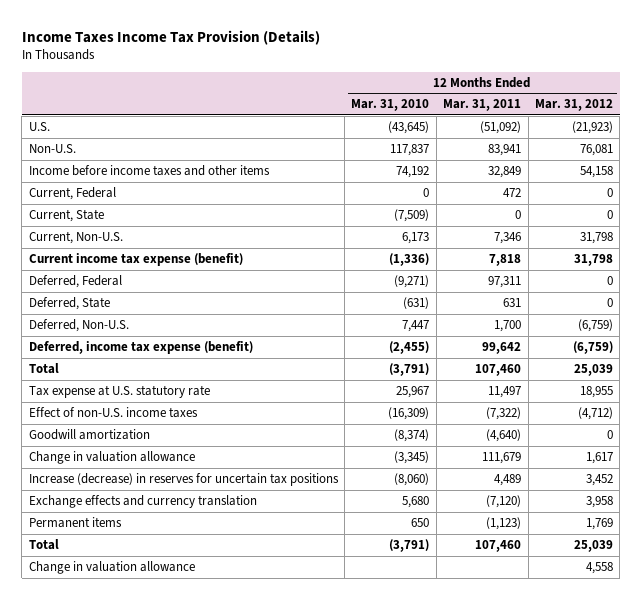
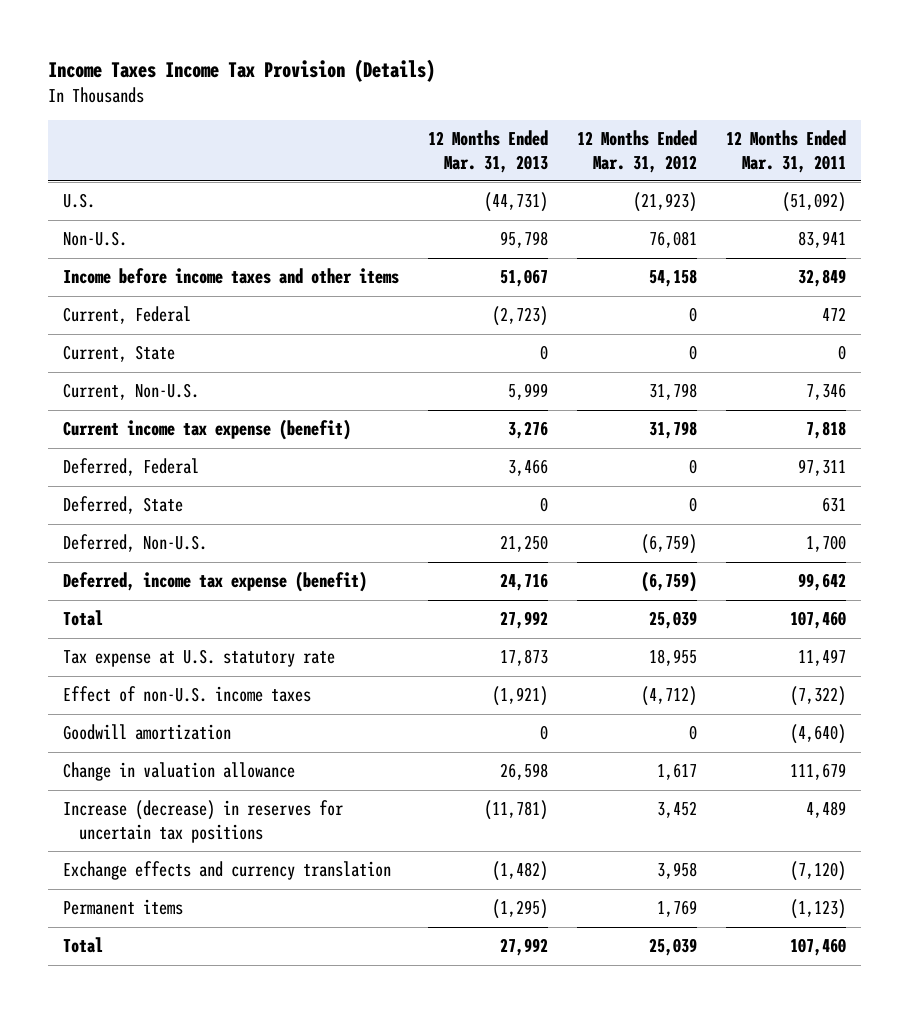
[351,99,430,112] Mar. 31, 2010 -> none
none -> [428,129,549,173] 12 Months Ended Mar. 31, 2013
[28,561,195,575] Change in valuation allowance -> none

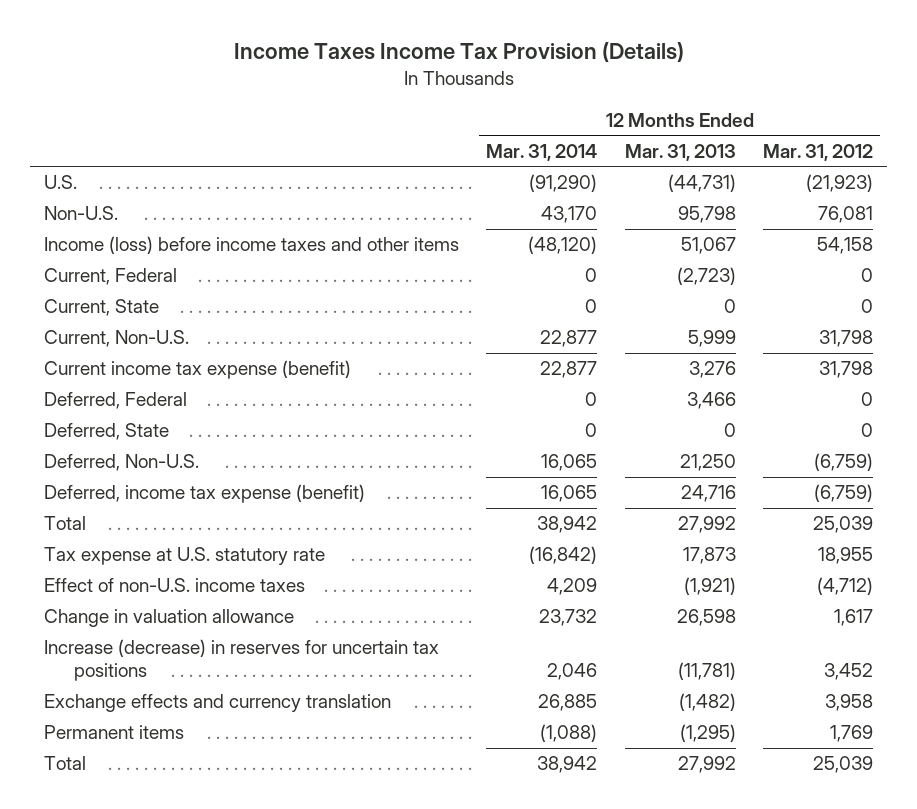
[726,129,847,173] 12 Months Ended Mar. 31, 2011 -> none
none -> [486,143,598,161] Mar. 31, 2014
[62,268,399,285] Income before income taxes and other items -> [43,236,459,255] Income (loss) before income taxes and other items
[62,724,231,741] Goodwill amortization -> none

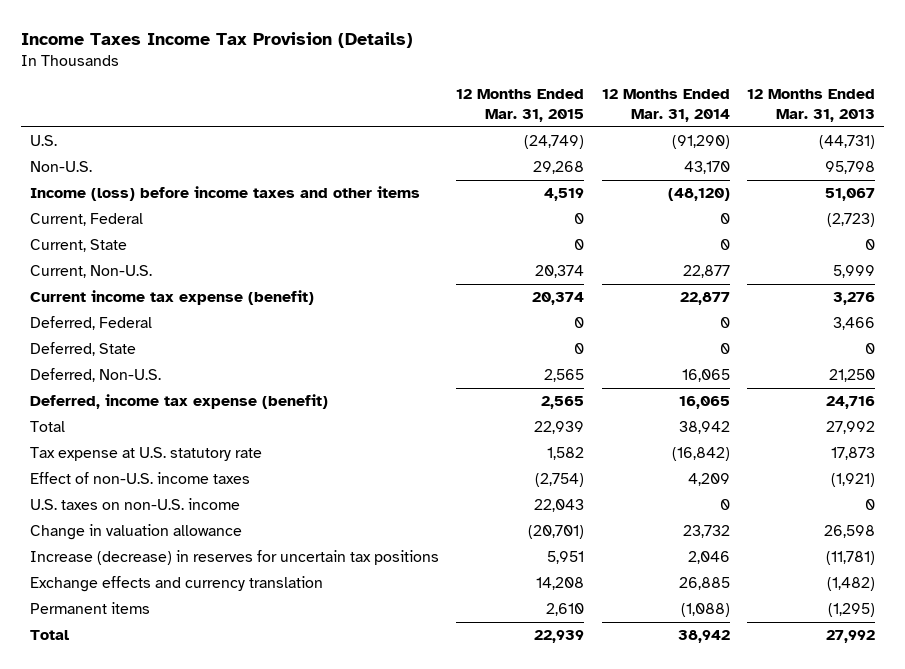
[763,143,874,161] Mar. 31, 2012 -> none
none -> [456,89,585,122] 12 Months Ended Mar. 31, 2015
none -> [30,498,241,511] U.S. taxes on non-U.S. income

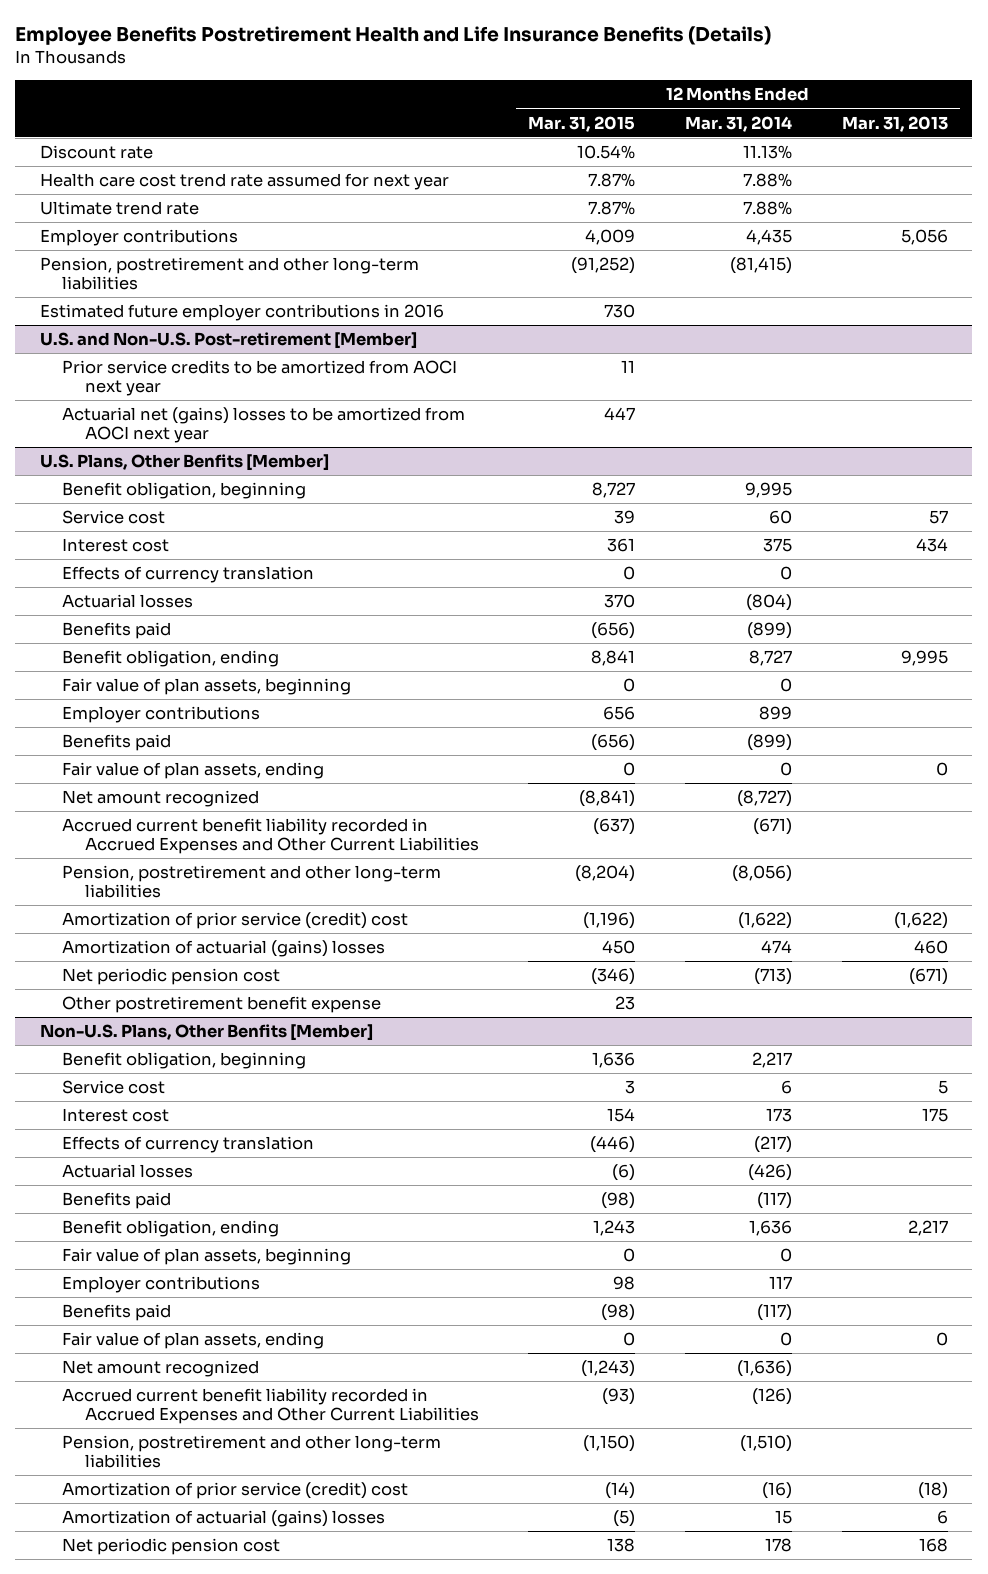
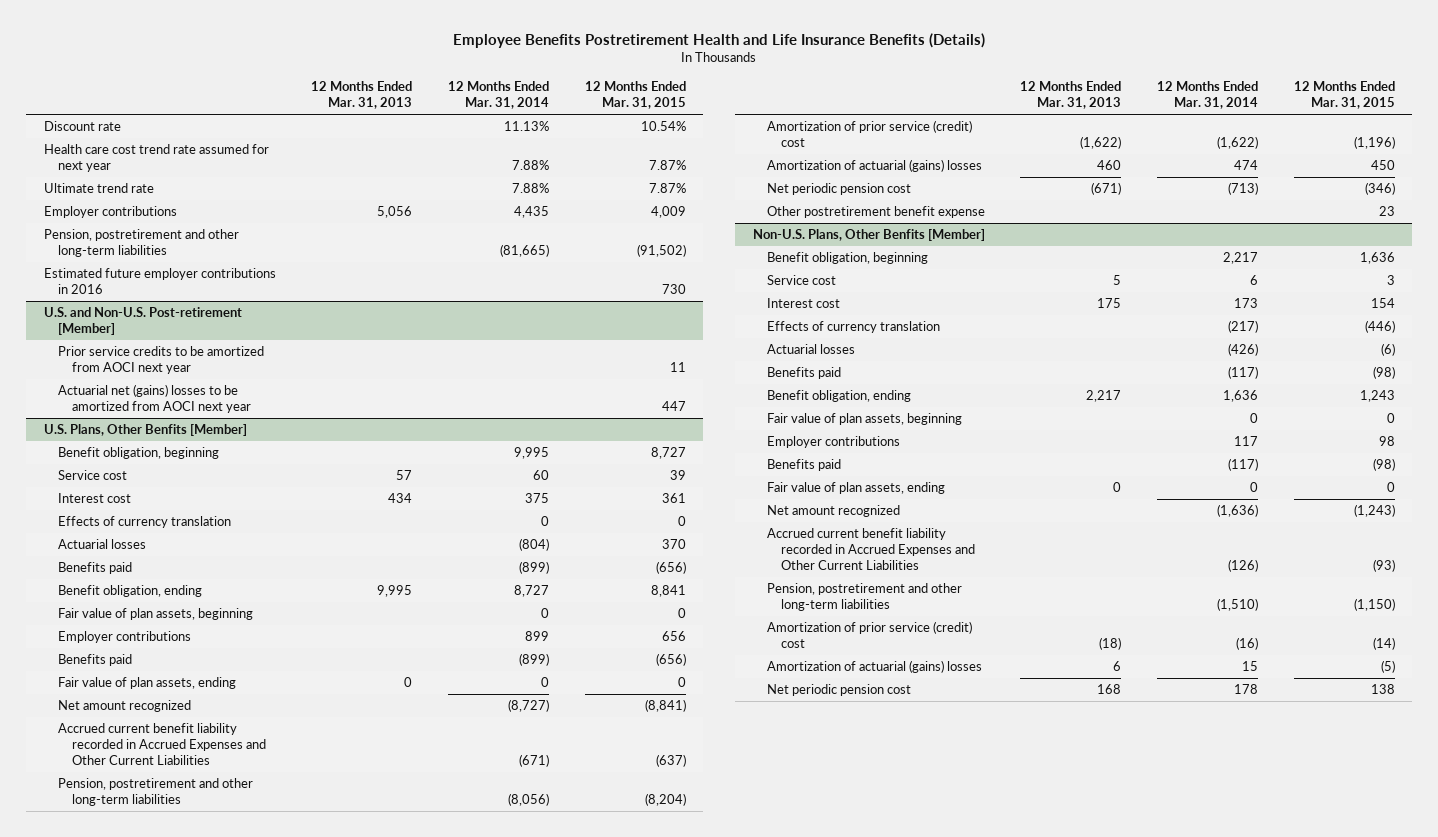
[571,257,636,275] (91,252) -> [636,244,686,258] (91,502)
[729,257,792,275] (81,415) -> [499,244,549,258] (81,665)

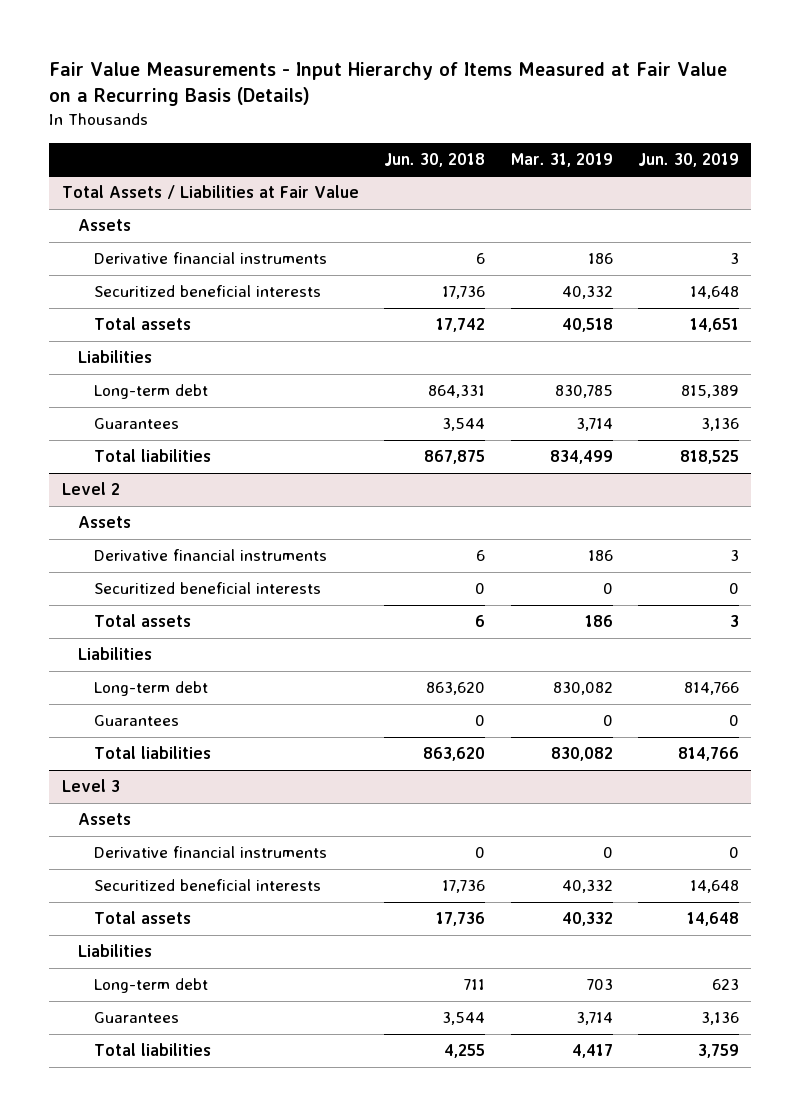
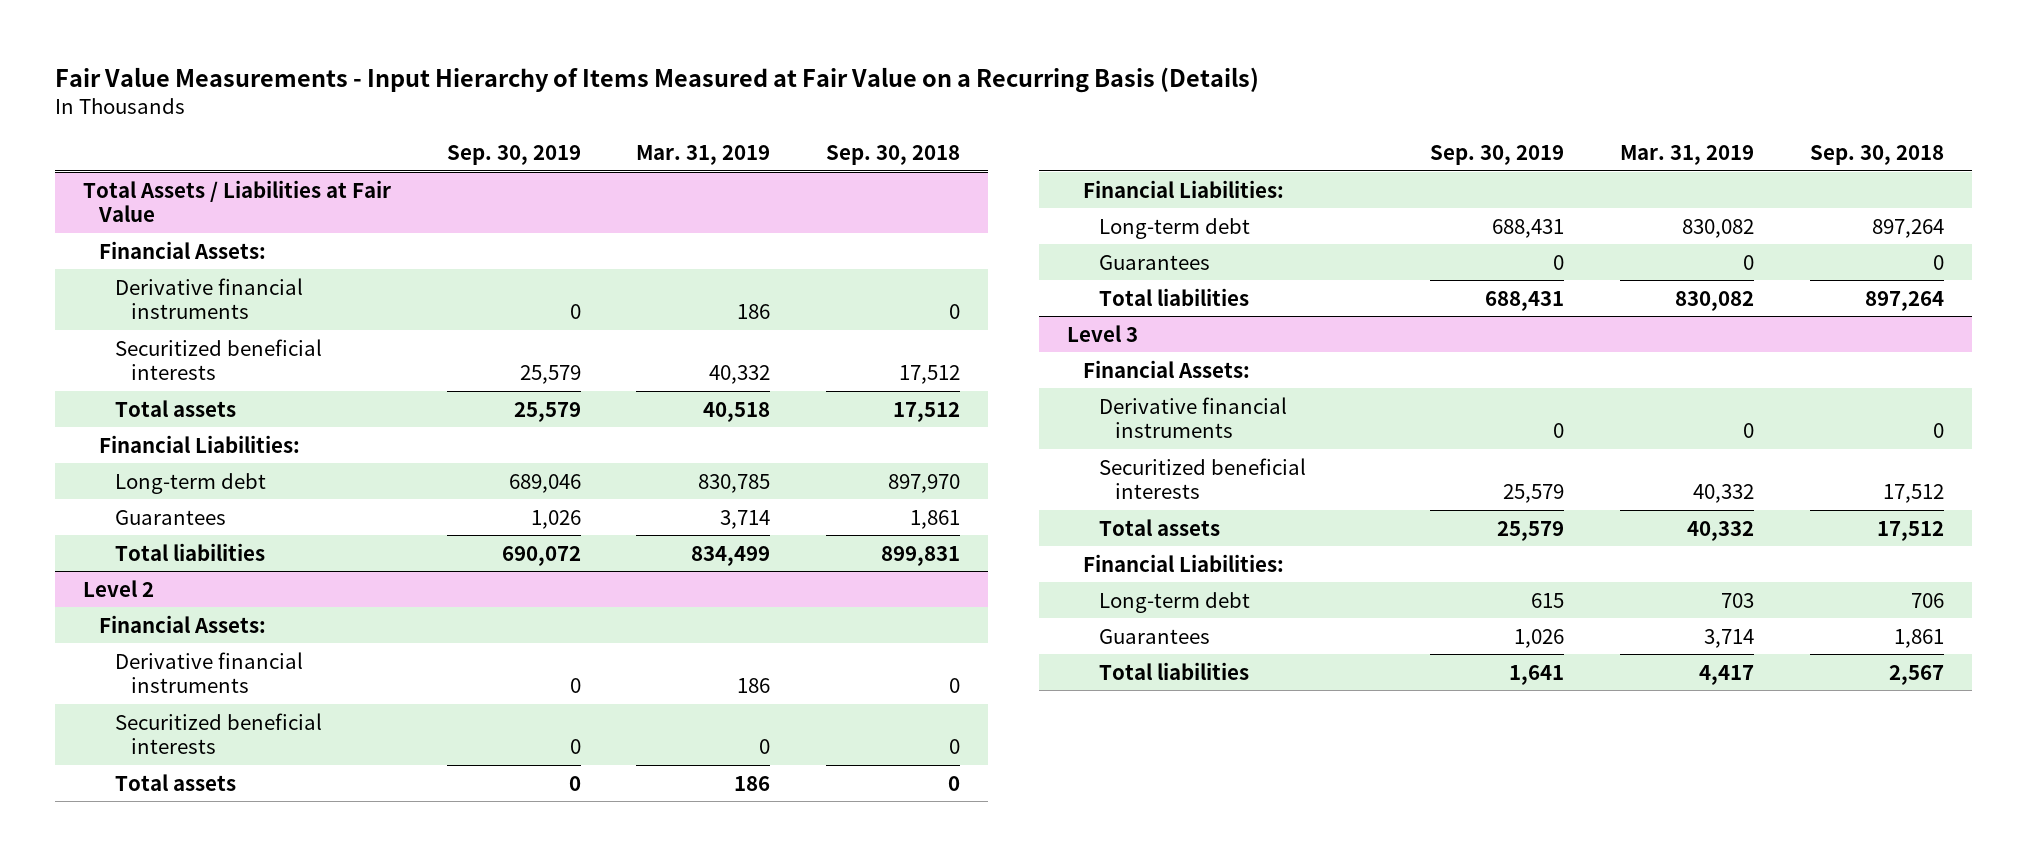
[384,152,486,167] Jun. 30, 2018 -> none
[637,152,739,167] Jun. 30, 2019 -> none
none -> [446,145,581,166] Sep. 30, 2019
none -> [826,145,961,166] Sep. 30, 2018
[78,219,132,232] Assets -> [99,240,267,259] Financial Assets:
[78,350,153,364] Liabilities -> [99,434,301,453] Financial Liabilities:
[78,516,132,529] Assets -> [99,614,267,633] Financial Assets:
[78,647,153,661] Liabilities -> [1082,179,1284,198] Financial Liabilities:
[78,813,132,826] Assets -> [1082,359,1250,378] Financial Assets:
[78,944,153,958] Liabilities -> [1082,553,1284,572] Financial Liabilities:

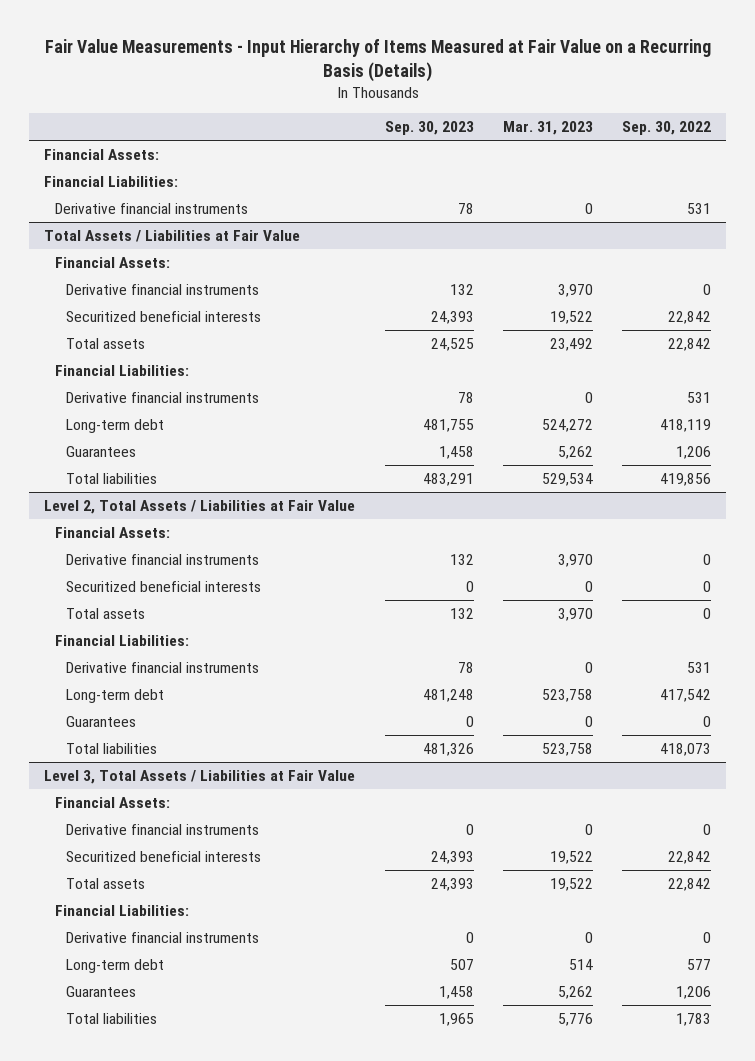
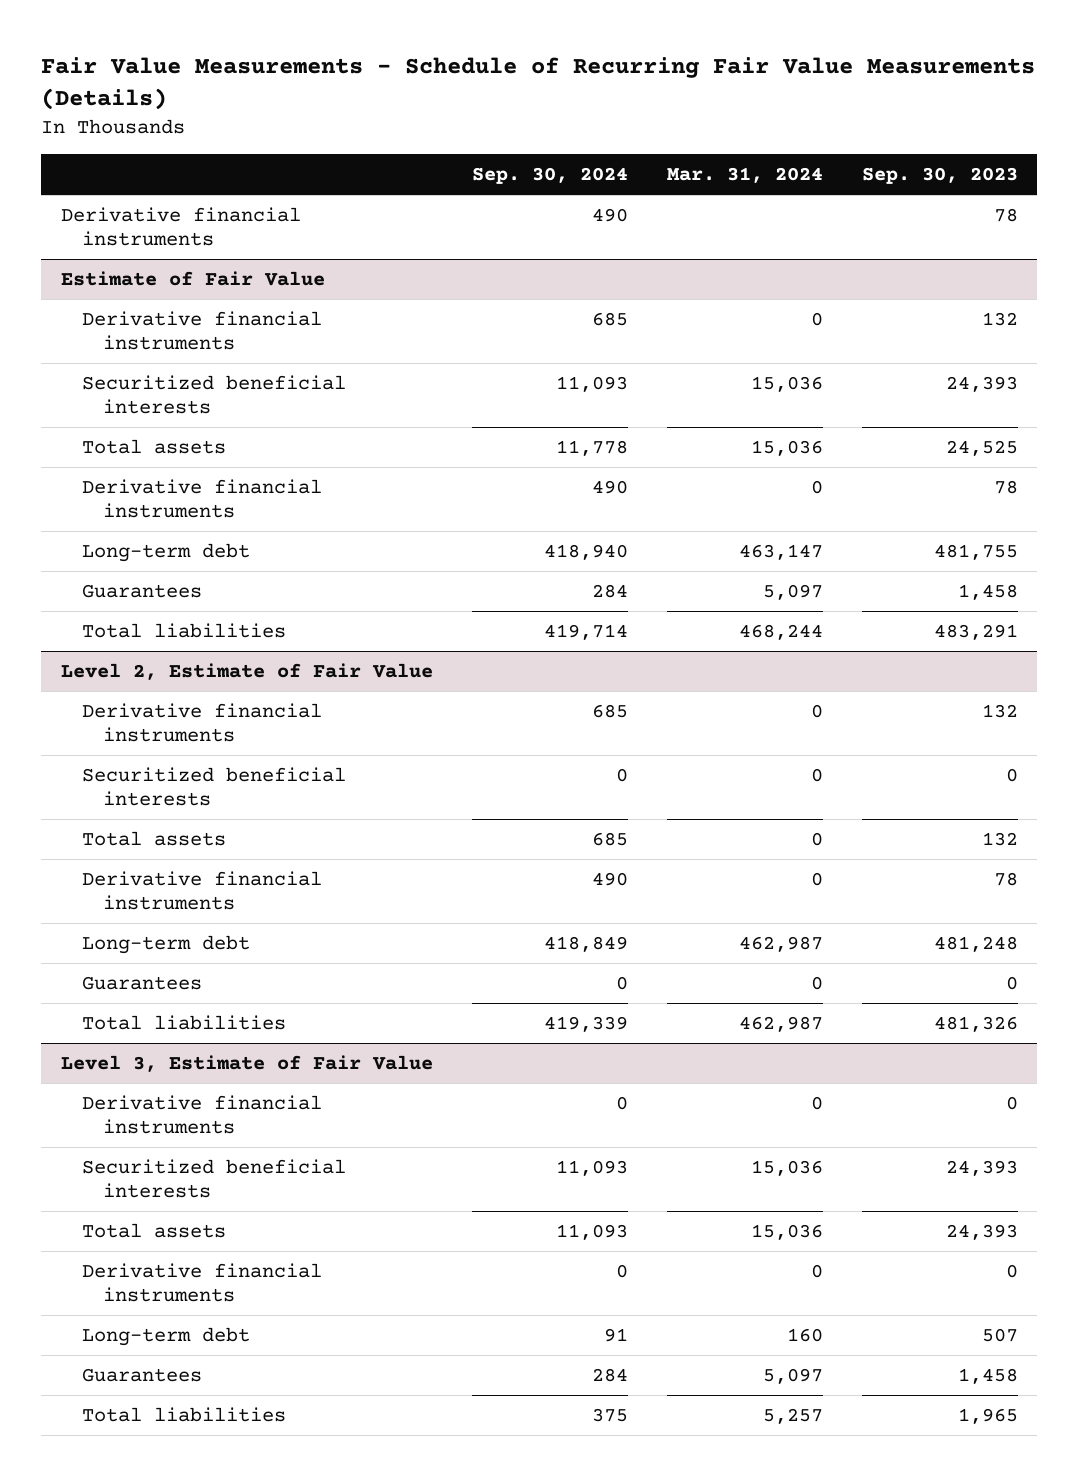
[44,39,711,82] Fair Value Measurements - Input Hierarchy of Items Measured at Fair Value on a Recurring Basis (Details) -> [41,57,1036,111] Fair Value Measurements - Schedule of Recurring Fair Value Measurements (Details)
[502,120,593,135] Mar. 31, 2023 -> none
[622,120,712,135] Sep. 30, 2022 -> none
none -> [471,167,628,185] Sep. 30, 2024
none -> [666,167,823,184] Mar. 31, 2024
[44,149,160,161] Financial Assets: -> none
[44,176,179,188] Financial Liabilities: -> none
[54,257,170,269] Financial Assets: -> none
[44,230,301,243] Total Assets / Liabilities at Fair Value -> [60,271,325,287] Estimate of Fair Value
[54,365,189,377] Financial Liabilities: -> none
[44,500,356,515] Level 2, Total Assets / Liabilities at Fair Value -> none
[54,527,170,539] Financial Assets: -> none
none -> [60,663,433,681] Level 2, Estimate of Fair Value
[54,635,189,647] Financial Liabilities: -> none
[44,770,356,785] Level 3, Total Assets / Liabilities at Fair Value -> none
[54,797,170,809] Financial Assets: -> none
none -> [60,1055,433,1073] Level 3, Estimate of Fair Value
[54,905,189,917] Financial Liabilities: -> none

